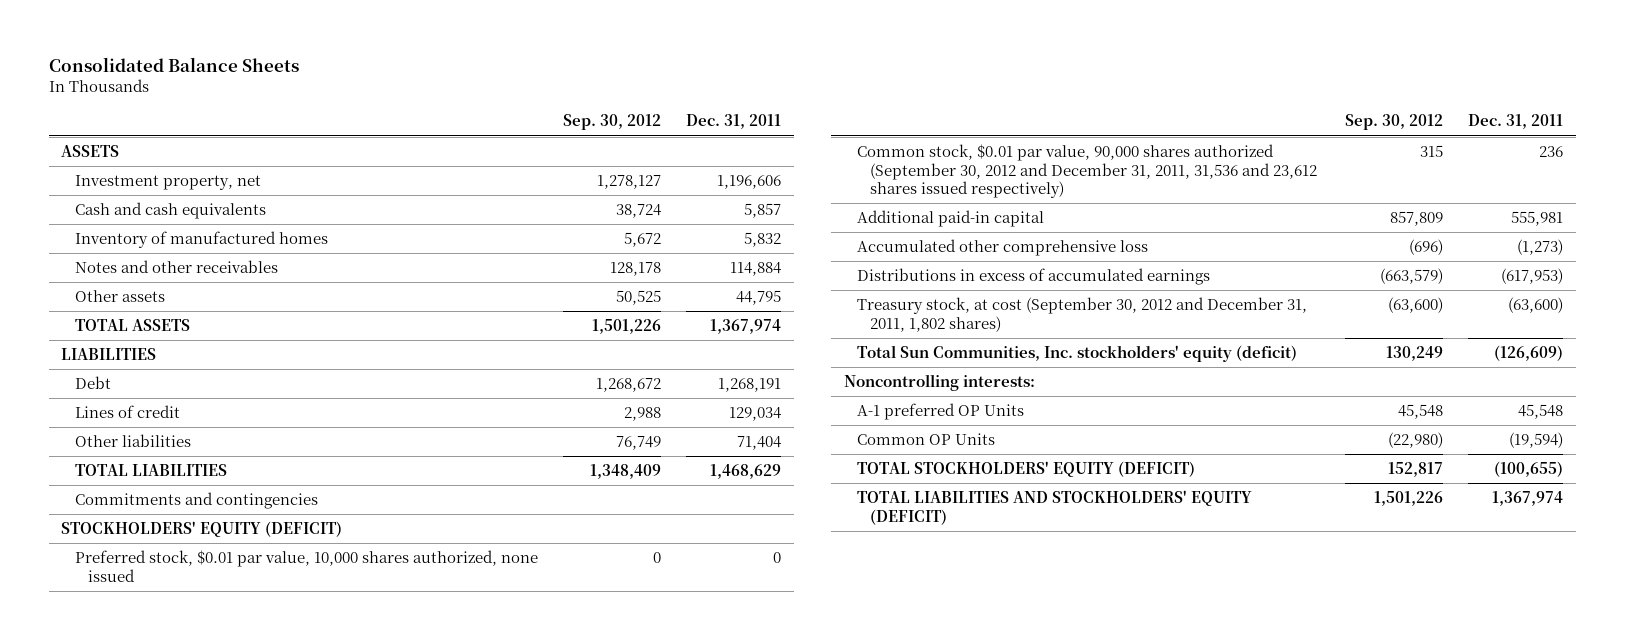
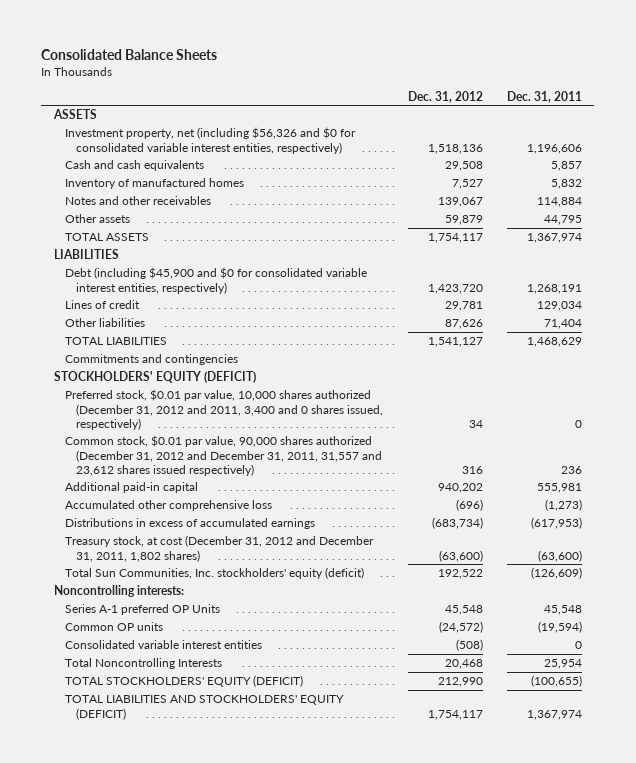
[562,114,661,131] Sep. 30, 2012 -> none
none -> [407,90,483,103] Dec. 31, 2012
[74,174,261,190] Investment property, net -> [64,127,356,154] Investment property, net (including $56,326 and $0 for consolidated variable interest entities, respectively)
[74,375,111,389] Debt -> [64,267,367,294] Debt (including $45,900 and $0 for consolidated variable interest entities, respectively)
[74,549,538,582] Preferred stock, $0.01 par value, 10,000 shares authorized, none issued -> [64,389,384,430] Preferred stock, $0.01 par value, 10,000 shares authorized (December 31, 2012 and 2011, 3,400 and 0 shares issued, respectively)
[856,143,1318,199] Common stock, $0.01 par value, 90,000 shares authorized (September 30, 2012 and December 31, 2011, 31,536 and 23,612 shares issued respectively) -> [64,435,383,476] Common stock, $0.01 par value, 90,000 shares authorized (December 31, 2012 and December 31, 2011, 31,557 and 23,612 shares issued respectively)
[856,296,1307,332] Treasury stock, at cost (September 30, 2012 and December 31, 2011, 1,802 shares) -> [64,535,374,562] Treasury stock, at cost (December 31, 2012 and December 31, 2011, 1,802 shares)
[856,402,1024,420] A-1 preferred OP Units -> [64,604,220,616] Series A-1 preferred OP Units
[856,432,995,445] Common OP Units -> [64,622,163,632] Common OP units
none -> [64,640,262,650] Consolidated variable interest entities
none -> [64,658,222,670] Total Noncontrolling Interests

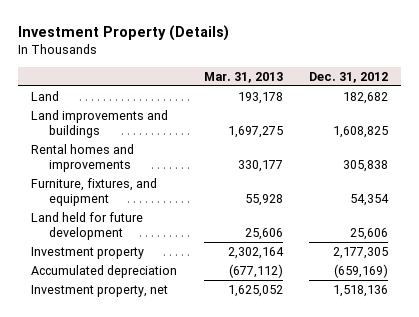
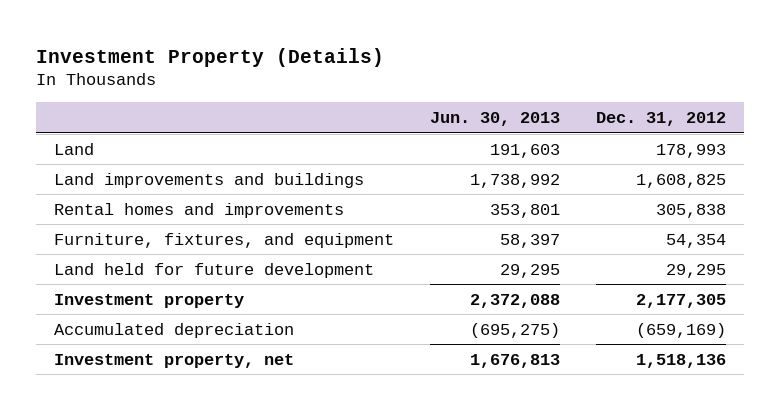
[203,71,283,83] Mar. 31, 2013 -> none
none -> [430,111,561,126] Jun. 30, 2013
[342,91,388,104] 182,682 -> [656,143,727,158] 178,993
[349,228,388,241] 25,606 -> [666,263,727,278] 29,295

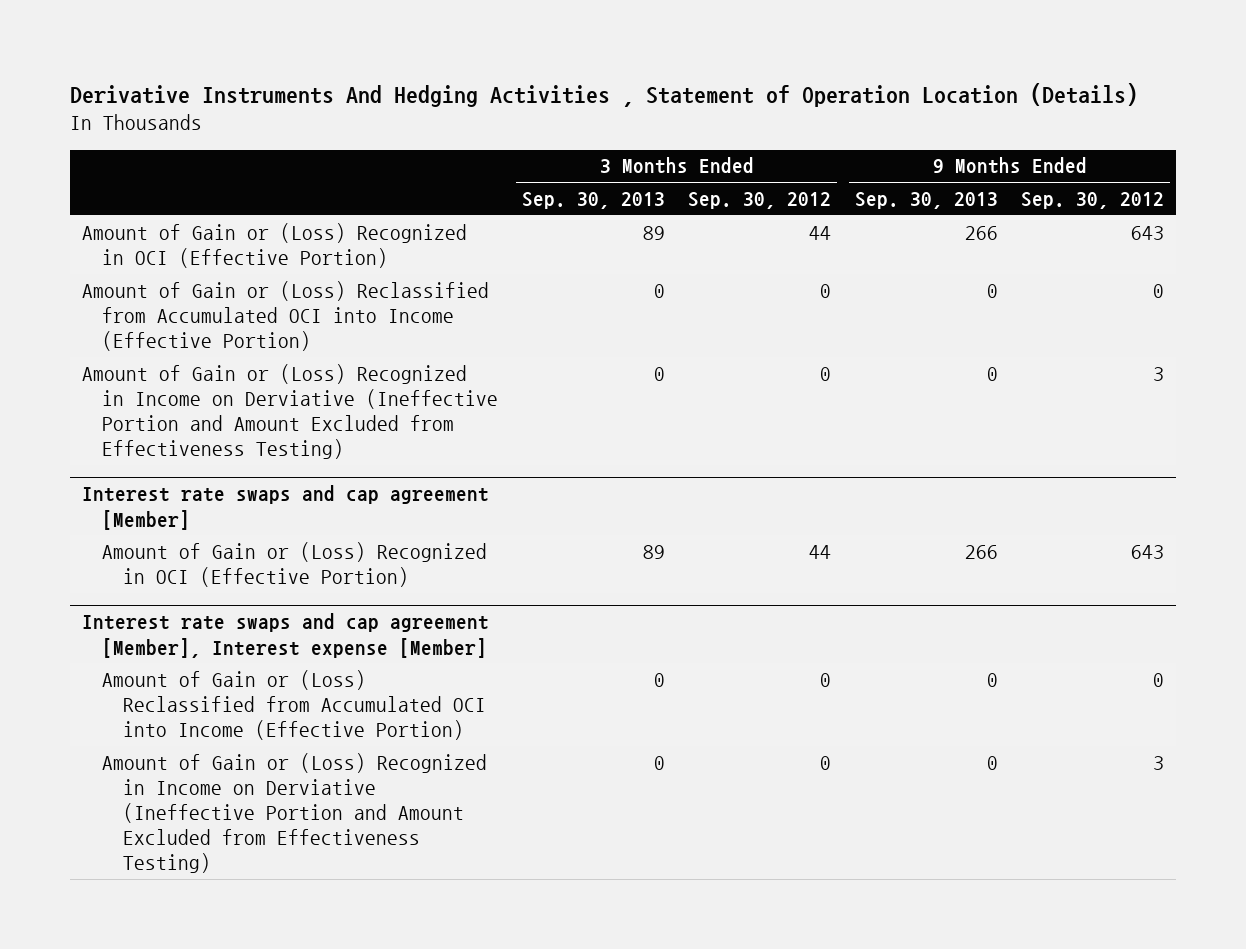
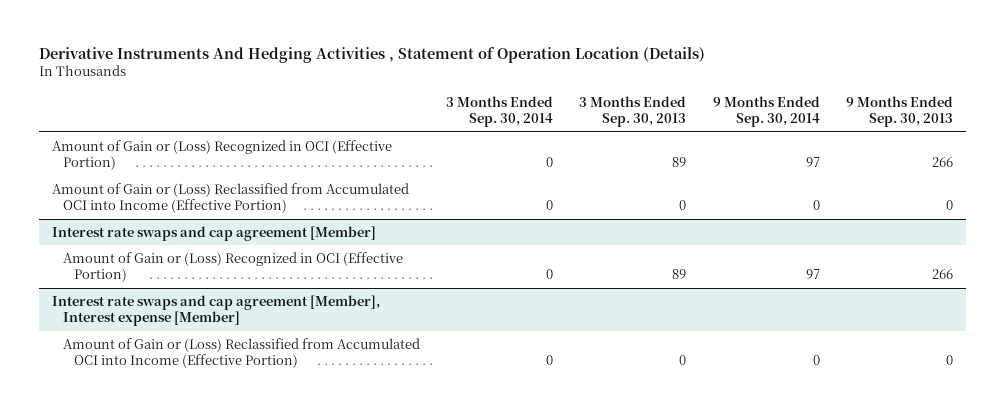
[688,192,832,210] Sep. 30, 2012 -> none
[1021,192,1165,210] Sep. 30, 2012 -> none
none -> [446,95,554,128] 3 Months Ended Sep. 30, 2014
none -> [712,95,820,128] 9 Months Ended Sep. 30, 2014
[81,363,499,460] Amount of Gain or (Loss) Recognized in Income on Derviative (Ineffective Portion and Amount Excluded from Effectiveness Testing) -> none
[102,752,488,874] Amount of Gain or (Loss) Recognized in Income on Derviative (Ineffective Portion and Amount Excluded from Effectiveness Testing) -> none

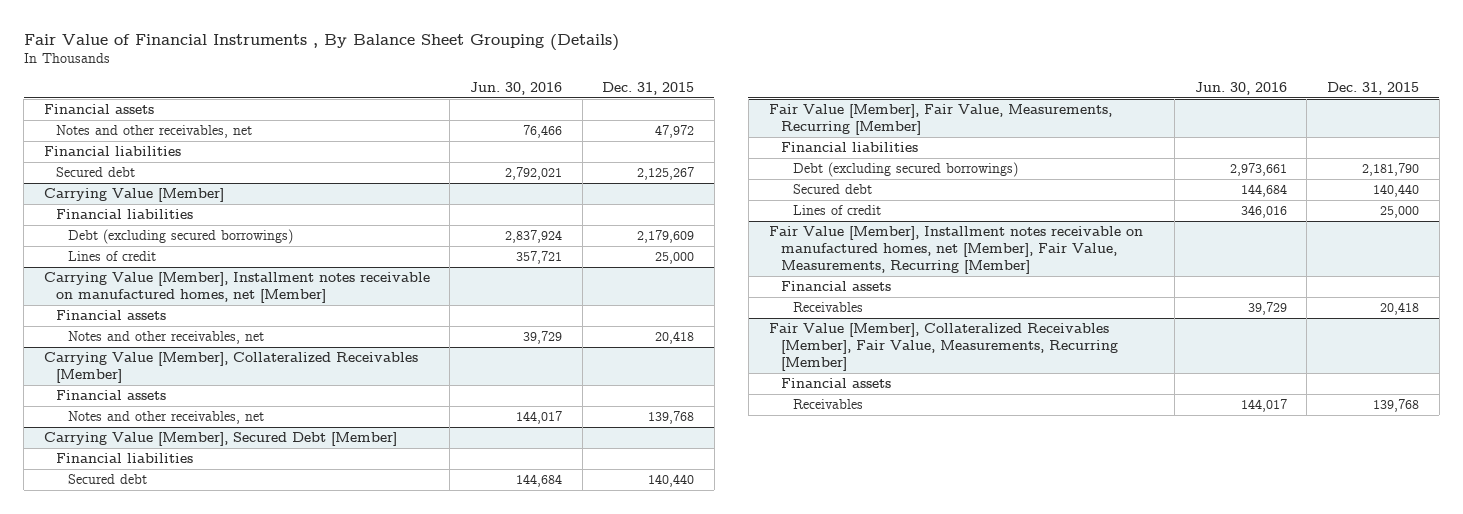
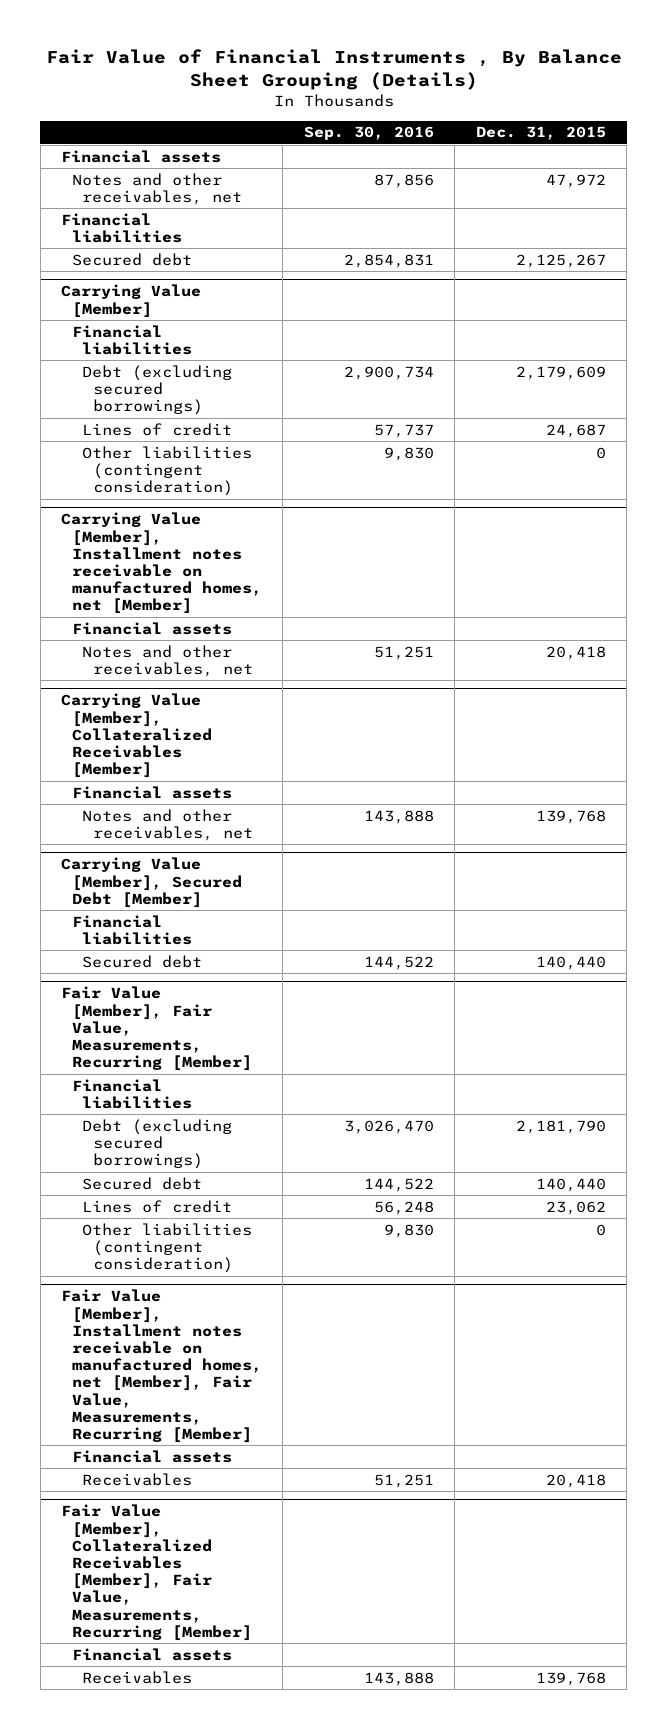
[470,81,563,95] Jun. 30, 2016 -> none
none -> [303,126,434,141] Sep. 30, 2016
[655,252,695,265] 25,000 -> [545,423,606,438] 24,687
none -> [82,445,253,497] Other liabilities (contingent consideration)
[1380,206,1420,219] 25,000 -> [545,1200,606,1215] 23,062
none -> [82,1222,253,1274] Other liabilities (contingent consideration)

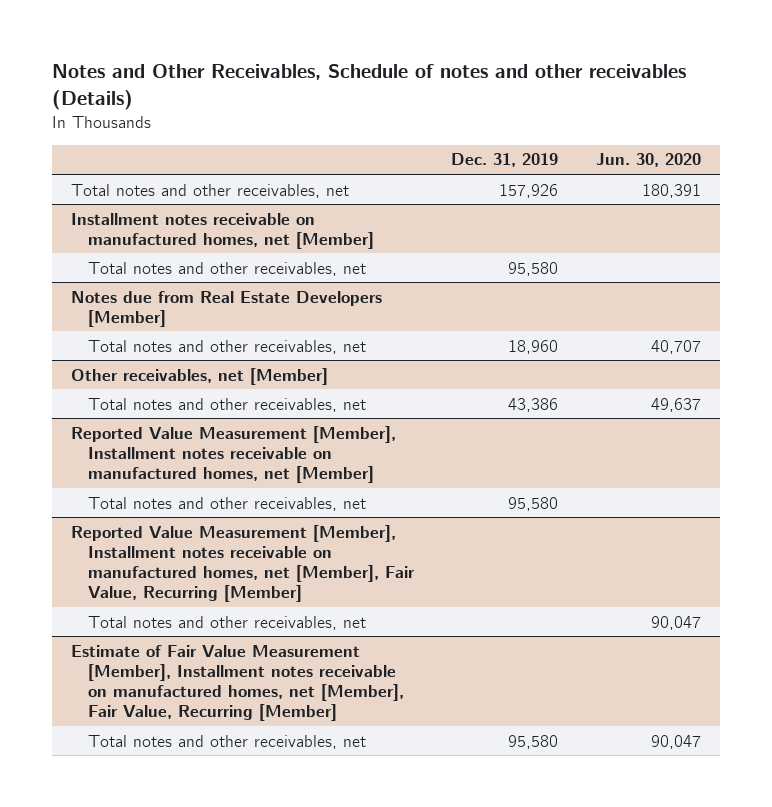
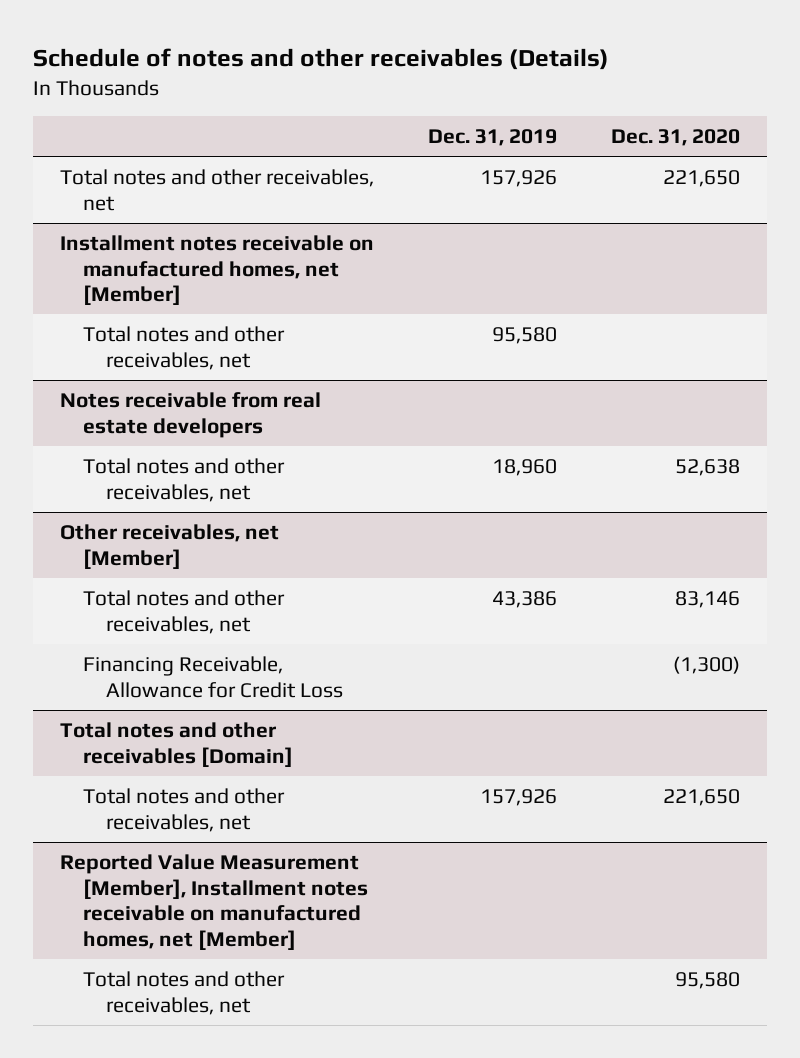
[52,64,687,110] Notes and Other Receivables, Schedule of notes and other receivables (Details) -> [33,48,610,71] Schedule of notes and other receivables (Details)
[595,153,701,168] Jun. 30, 2020 -> none
none -> [610,128,740,146] Dec. 31, 2020
[70,290,382,327] Notes due from Real Estate Developers [Member] -> [60,391,322,438] Notes receivable from real estate developers
none -> [83,655,344,698] Financing Receivable, Allowance for Credit Loss
none -> [60,721,294,767] Total notes and other receivables [Domain]
none -> [83,787,286,832] Total notes and other receivables, net
[87,496,366,511] Total notes and other receivables, net -> none
[70,524,415,602] Reported Value Measurement [Member], Installment notes receivable on manufactured homes, net [Member], Fair Value, Recurring [Member] -> none
[70,644,404,721] Estimate of Fair Value Measurement [Member], Installment notes receivable on manufactured homes, net [Member], Fair Value, Recurring [Member] -> none
[87,734,366,749] Total notes and other receivables, net -> none

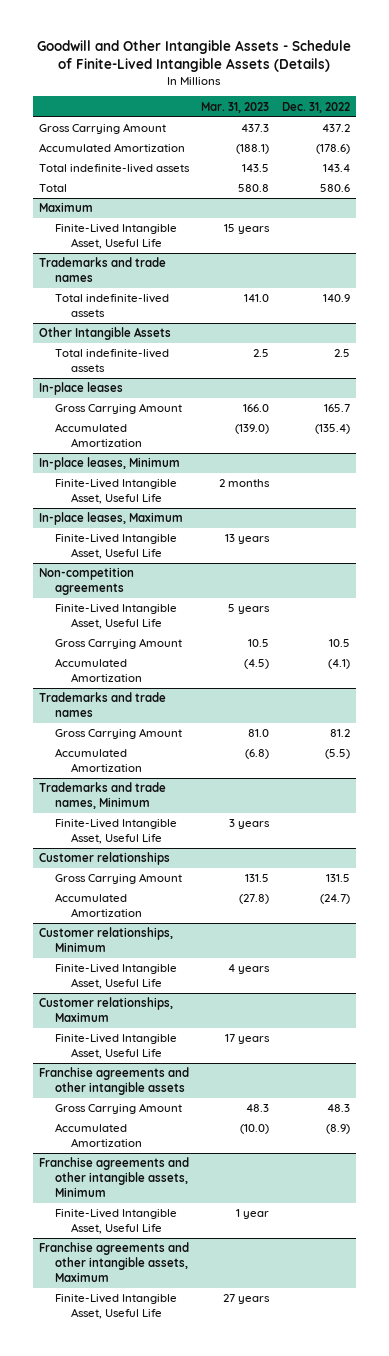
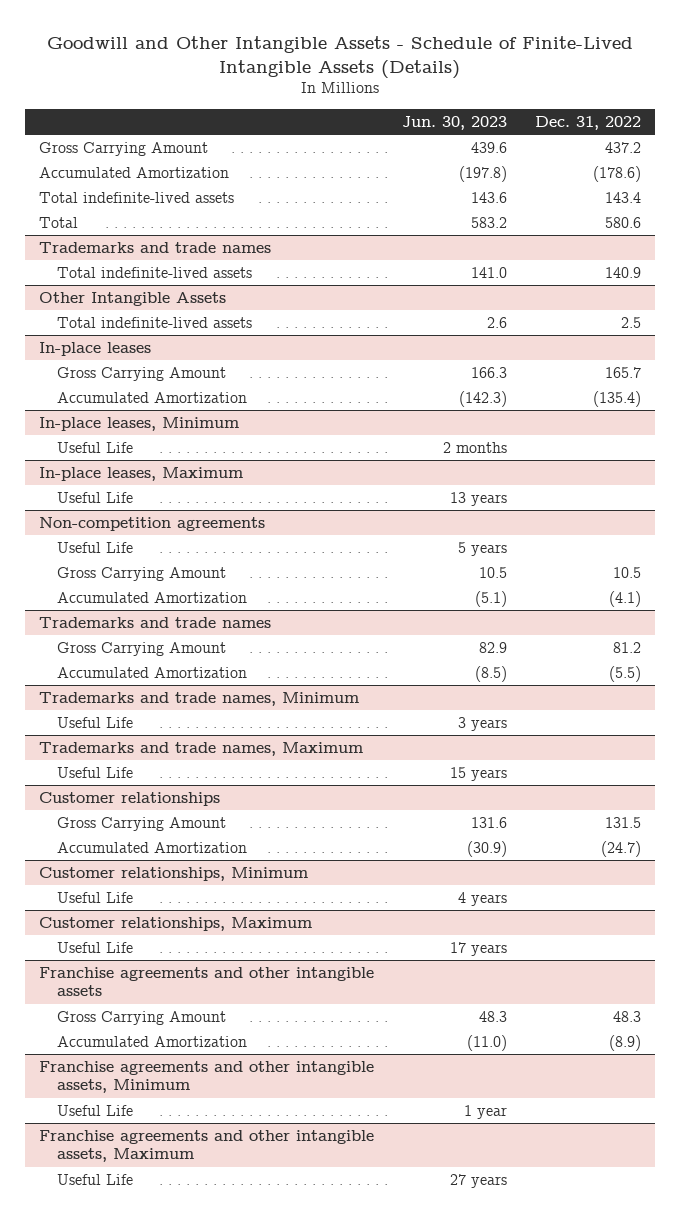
[201,101,270,113] Mar. 31, 2023 -> none
none -> [401,115,507,130] Jun. 30, 2023
[39,202,94,213] Maximum -> none
[55,224,178,250] Finite-Lived Intangible Asset, Useful Life -> none
[55,479,178,505] Finite-Lived Intangible Asset, Useful Life -> [56,442,133,454] Useful Life
[55,534,178,560] Finite-Lived Intangible Asset, Useful Life -> [56,492,133,504] Useful Life
[55,604,178,630] Finite-Lived Intangible Asset, Useful Life -> [56,542,133,554] Useful Life
[55,819,178,845] Finite-Lived Intangible Asset, Useful Life -> [56,717,133,729] Useful Life
none -> [38,742,363,757] Trademarks and trade names, Maximum
none -> [56,767,133,779] Useful Life
[55,964,178,990] Finite-Lived Intangible Asset, Useful Life -> [56,892,133,904] Useful Life
[55,1034,178,1060] Finite-Lived Intangible Asset, Useful Life -> [56,942,133,954] Useful Life
[55,1209,178,1235] Finite-Lived Intangible Asset, Useful Life -> [56,1105,133,1117] Useful Life
[55,1294,178,1320] Finite-Lived Intangible Asset, Useful Life -> [56,1174,133,1186] Useful Life

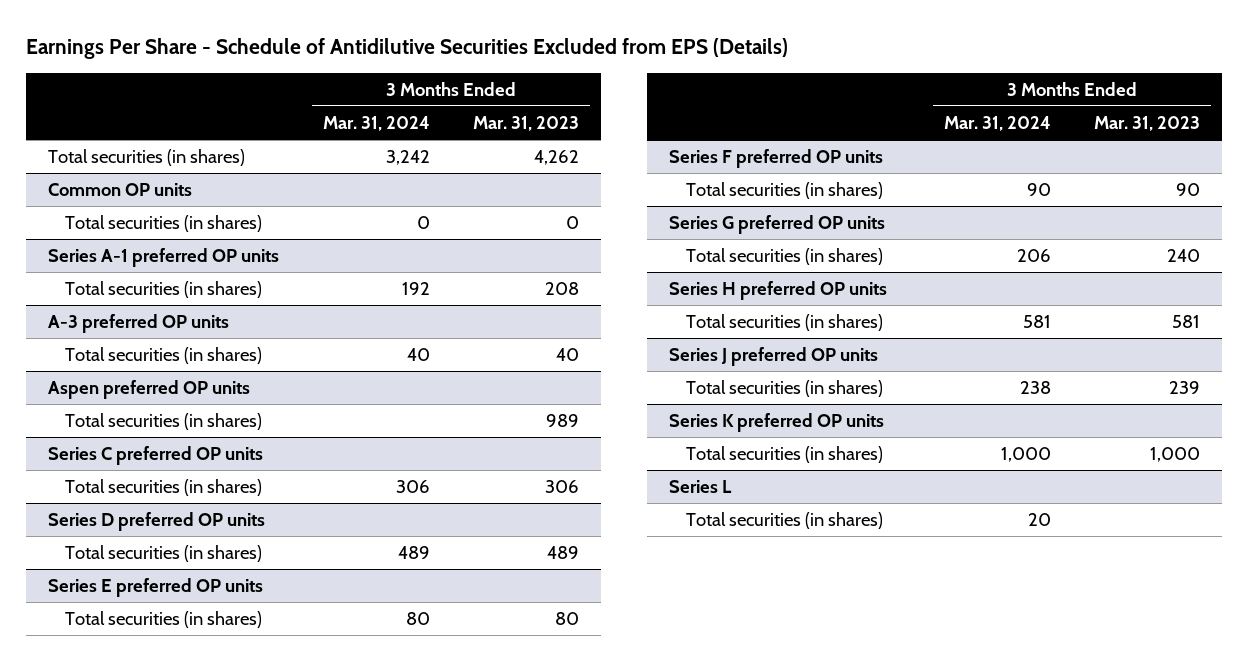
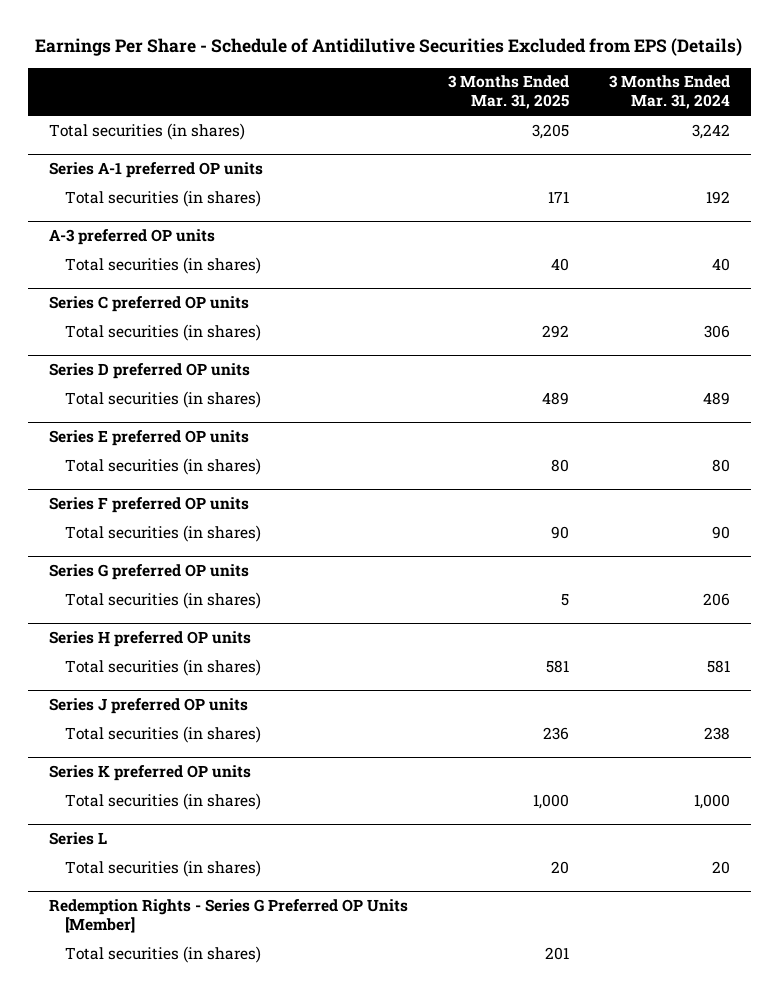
[473,116,580,132] Mar. 31, 2023 -> none
none -> [447,75,569,110] 3 Months Ended Mar. 31, 2025
[47,183,192,197] Common OP units -> none
[65,215,263,233] Total securities (in shares) -> none
[47,380,250,400] Aspen preferred OP units -> none
[65,413,263,431] Total securities (in shares) -> none
none -> [48,899,408,934] Redemption Rights - Series G Preferred OP Units [Member]
none -> [64,945,261,963] Total securities (in shares)

